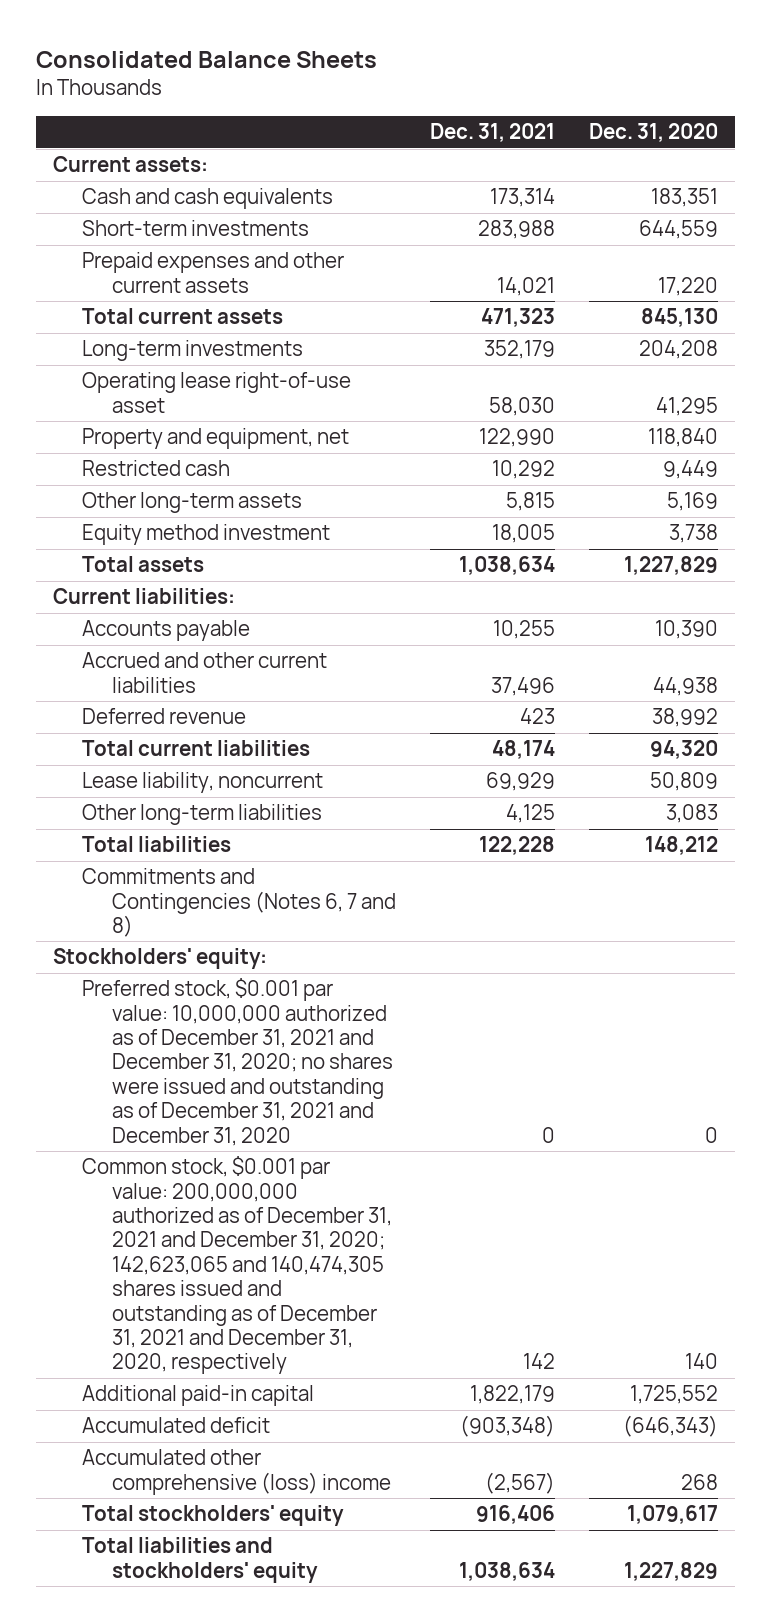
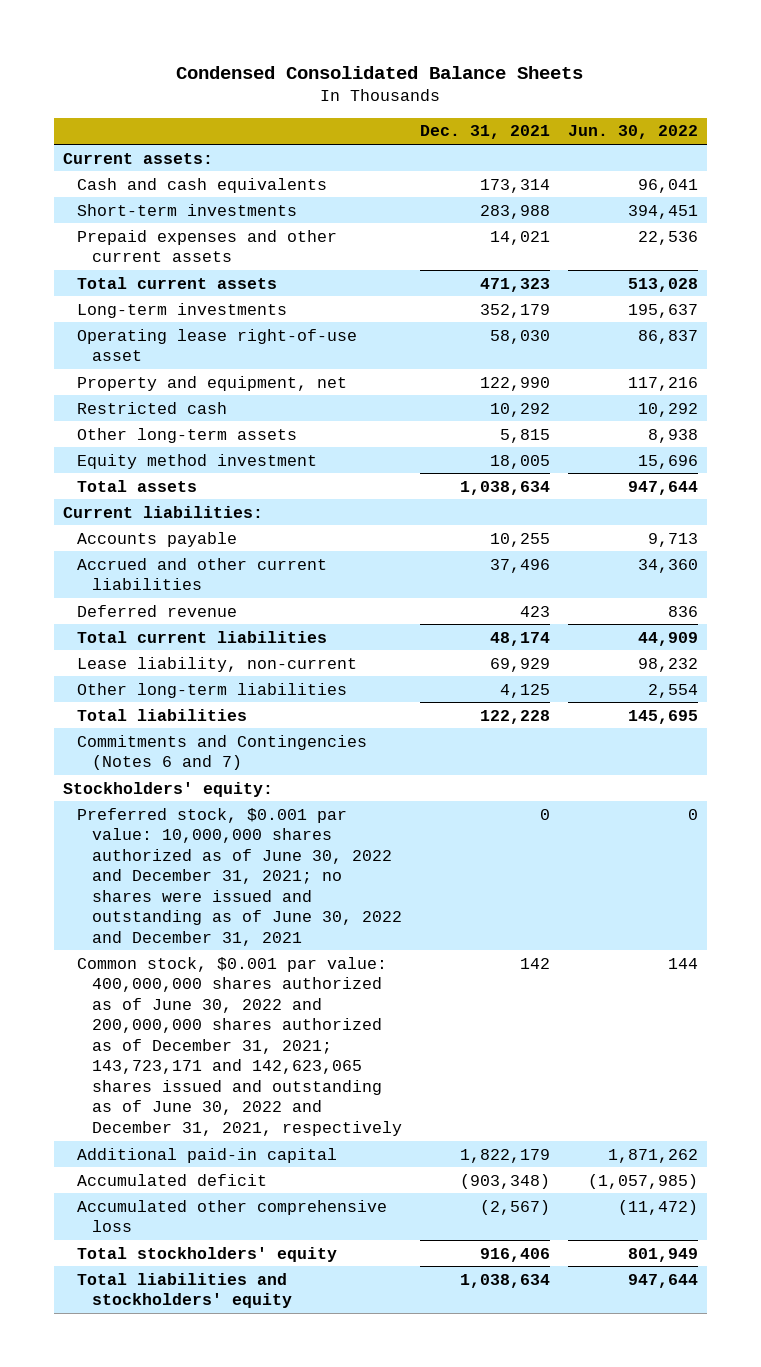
[36,50,378,68] Consolidated Balance Sheets -> [176,66,584,80] Condensed Consolidated Balance Sheets
[588,123,718,143] Dec. 31, 2020 -> none
none -> [567,125,698,140] Jun. 30, 2022
[82,772,324,794] Lease liability, noncurrent -> [77,656,358,672] Lease liability, non-current
[82,868,396,938] Commitments and Contingencies (Notes 6, 7 and 8) -> [77,734,368,771] Commitments and Contingencies (Notes 6 and 7)
[82,978,393,1146] Preferred stock, $0.001 par value: 10,000,000 authorized as of December 31, 2021 and December 31, 2020; no shares were issued and outstanding as of December 31, 2021 and December 31, 2020 -> [77,807,402,946] Preferred stock, $0.001 par value: 10,000,000 shares authorized as of June 30, 2022 and December 31, 2021; no shares were issued and outstanding as of June 30, 2022 and December 31, 2021
[82,1156,392,1375] Common stock, $0.001 par value: 200,000,000 authorized as of December 31, 2021 and December 31, 2020; 142,623,065 and 140,474,305 shares issued and outstanding as of December 31, 2021 and December 31, 2020, respectively -> [77,956,402,1136] Common stock, $0.001 par value: 400,000,000 shares authorized as of June 30, 2022 and 200,000,000 shares authorized as of December 31, 2021; 143,723,171 and 142,623,065 shares issued and outstanding as of June 30, 2022 and December 31, 2021, respectively
[82,1449,391,1495] Accumulated other comprehensive (loss) income -> [77,1199,388,1233] Accumulated other comprehensive loss

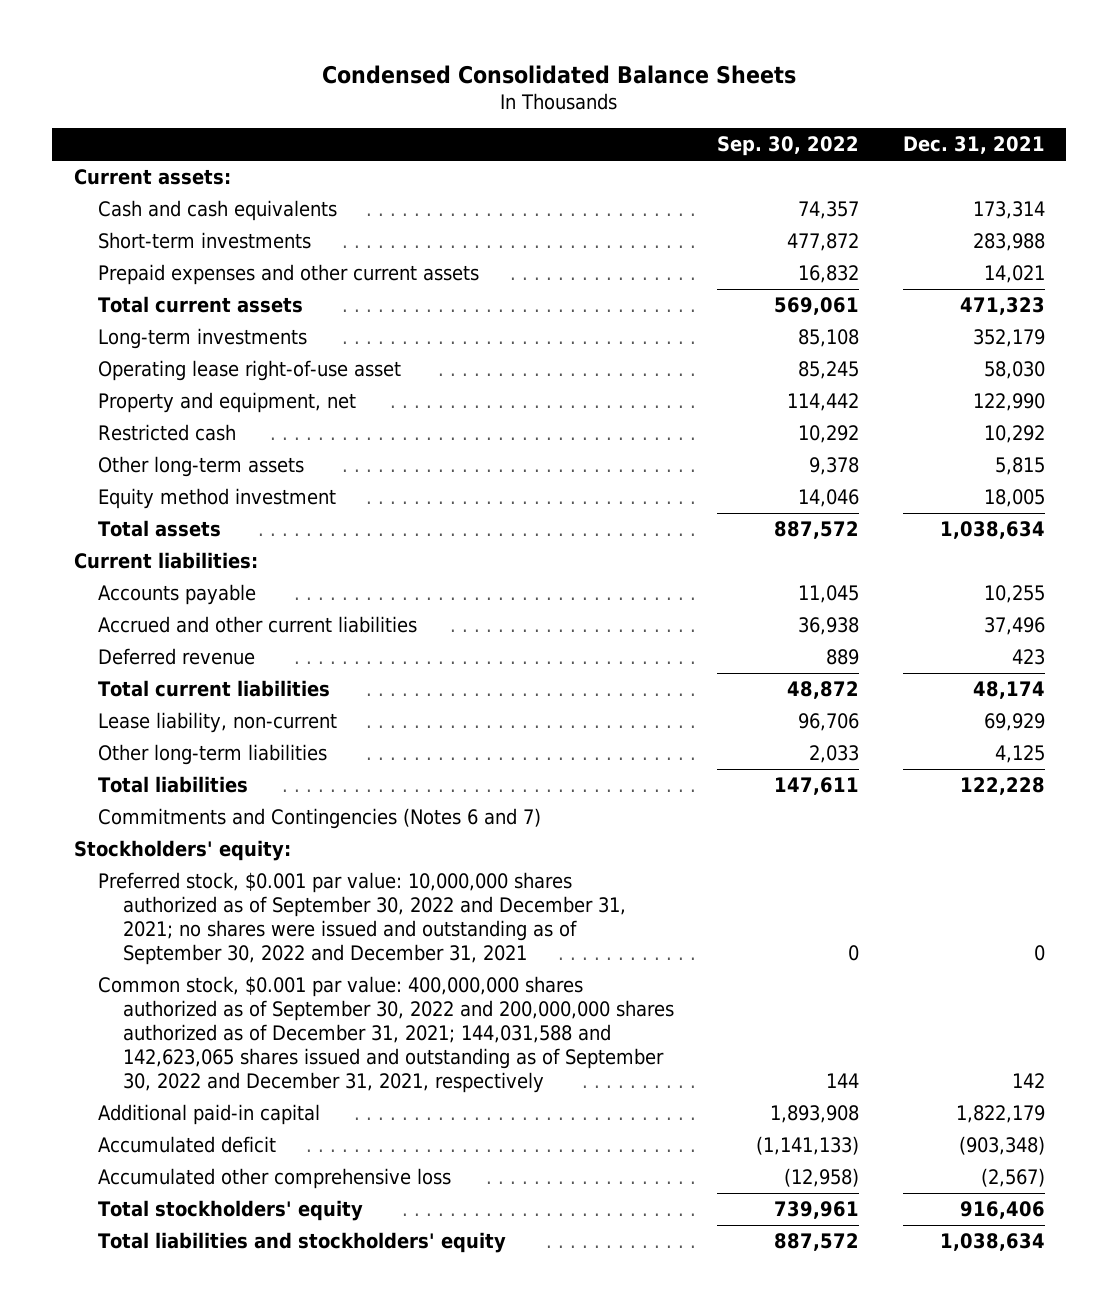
[567,125,698,140] Jun. 30, 2022 -> none
none -> [717,136,860,157] Sep. 30, 2022
[77,807,402,946] Preferred stock, $0.001 par value: 10,000,000 shares authorized as of June 30, 2022 and December 31, 2021; no shares were issued and outstanding as of June 30, 2022 and December 31, 2021 -> [98,872,626,966] Preferred stock, $0.001 par value: 10,000,000 shares authorized as of September 30, 2022 and December 31, 2021; no shares were issued and outstanding as of September 30, 2022 and December 31, 2021
[77,956,402,1136] Common stock, $0.001 par value: 400,000,000 shares authorized as of June 30, 2022 and 200,000,000 shares authorized as of December 31, 2021; 143,723,171 and 142,623,065 shares issued and outstanding as of June 30, 2022 and December 31, 2021, respectively -> [98,976,674,1094] Common stock, $0.001 par value: 400,000,000 shares authorized as of September 30, 2022 and 200,000,000 shares authorized as of December 31, 2021; 144,031,588 and 142,623,065 shares issued and outstanding as of September 30, 2022 and December 31, 2021, respectively

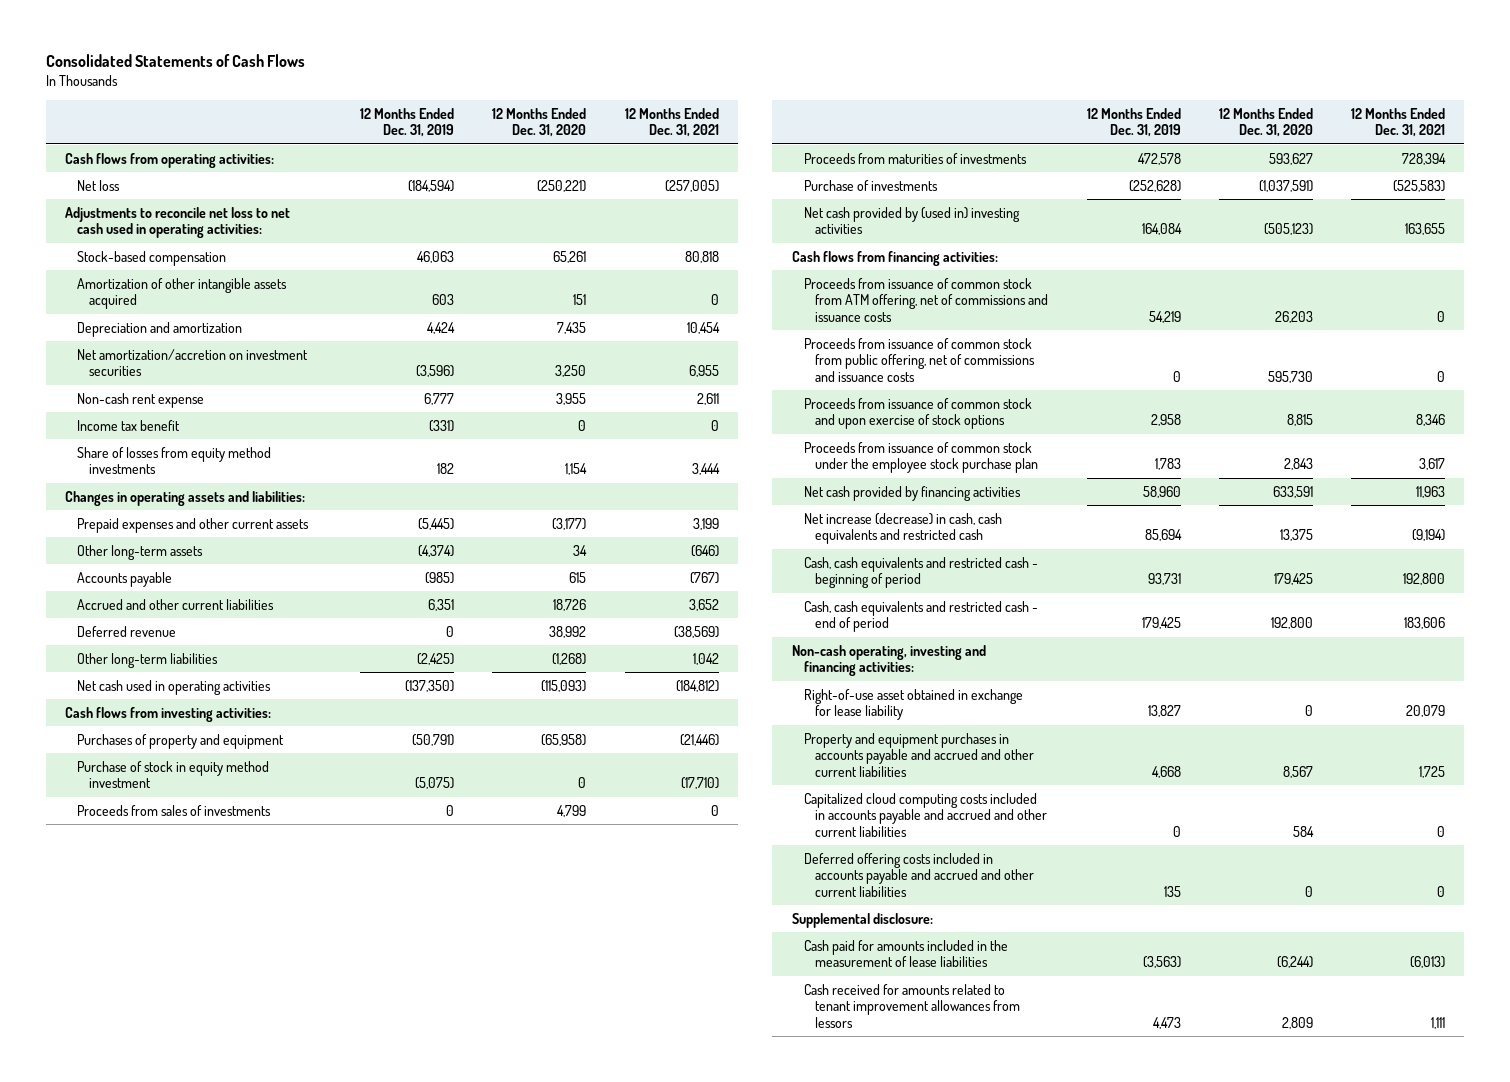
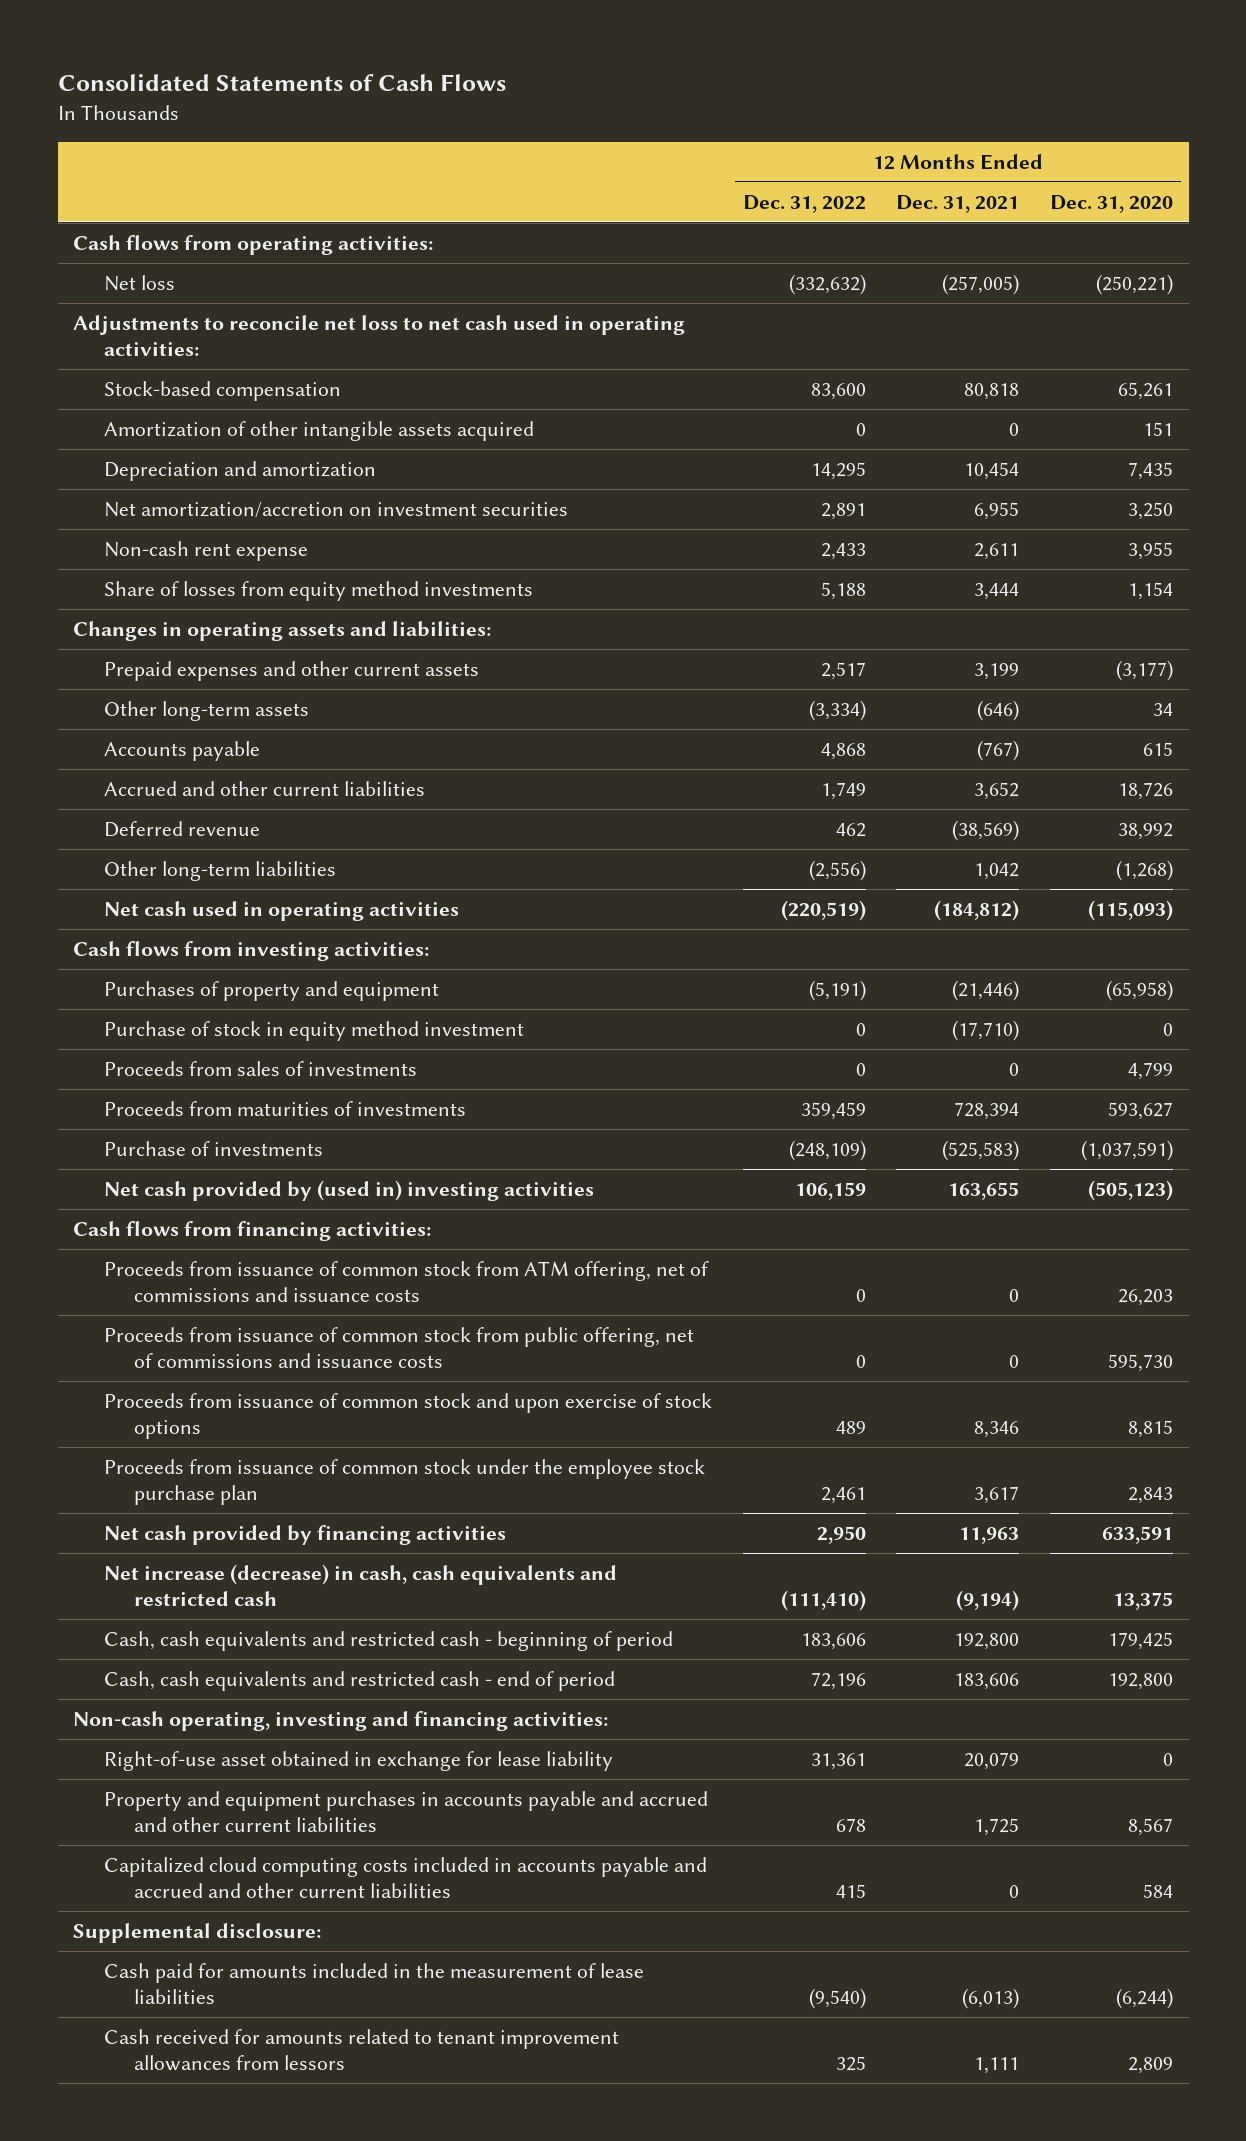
[360,107,455,138] 12 Months Ended Dec. 31, 2019 -> none
none -> [742,194,866,213] Dec. 31, 2022
[76,419,180,431] Income tax benefit -> none
[803,852,1035,898] Deferred offering costs included in accounts payable and accrued and other current liabilities -> none

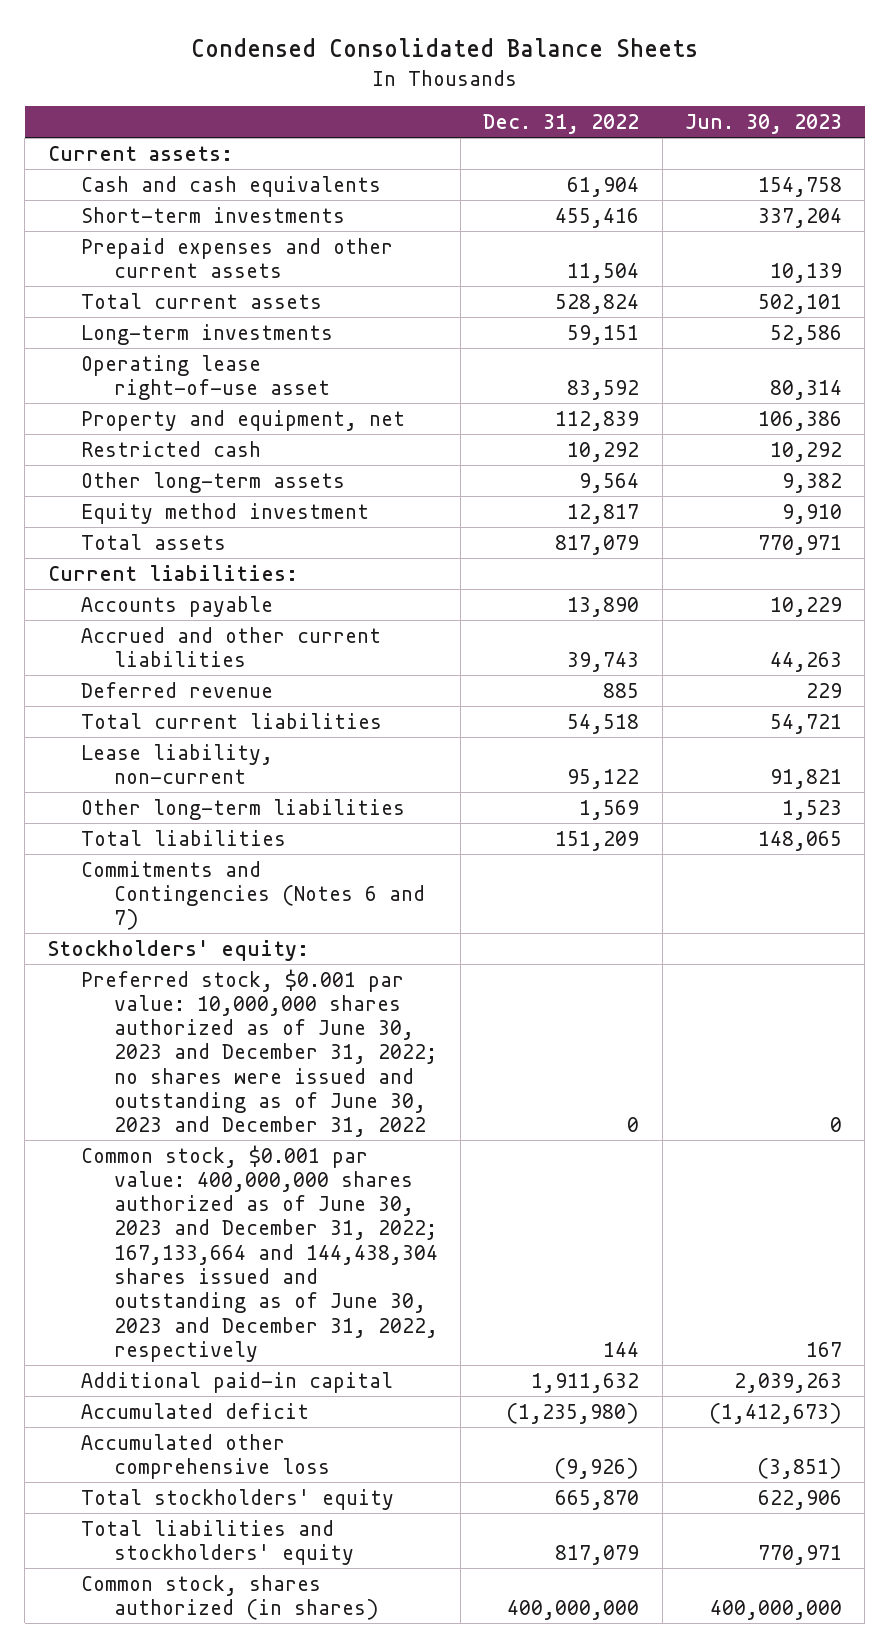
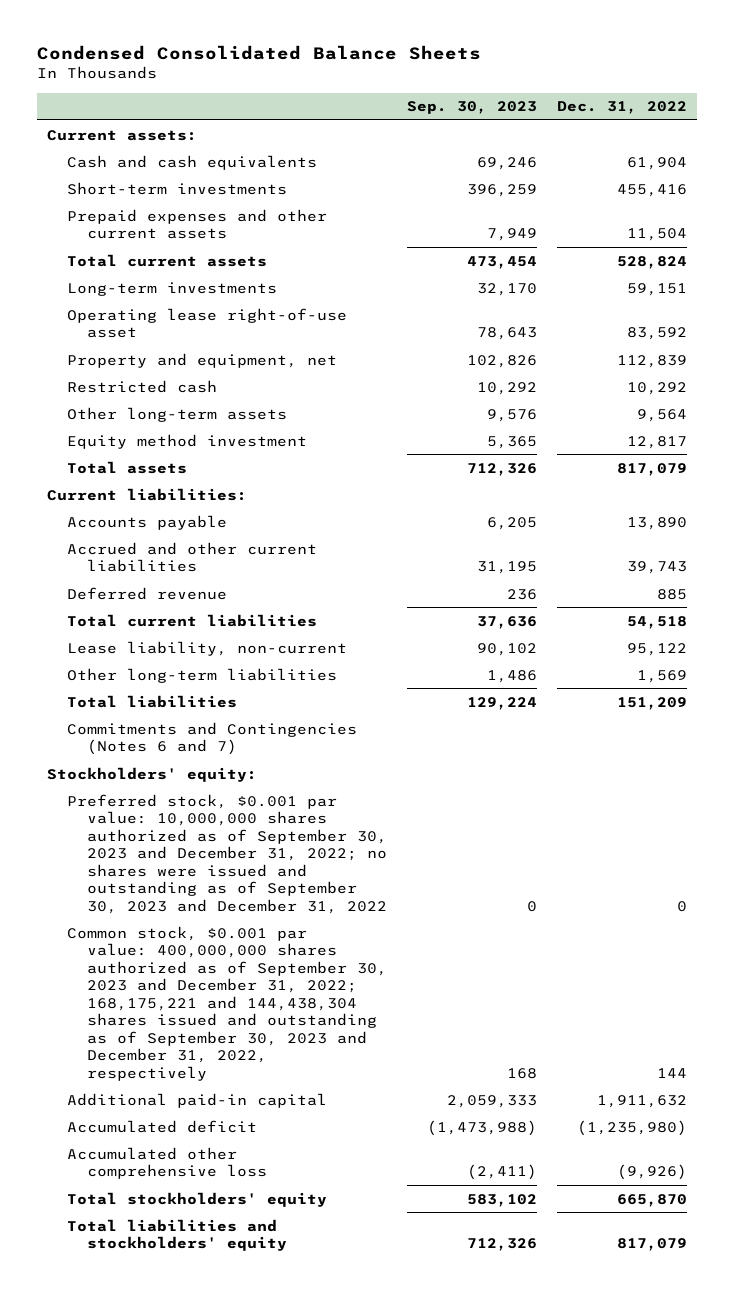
[685,114,843,135] Jun. 30, 2023 -> none
none -> [406,101,537,115] Sep. 30, 2023
[80,968,437,1138] Preferred stock, $0.001 par value: 10,000,000 shares authorized as of June 30, 2023 and December 31, 2022; no shares were issued and outstanding as of June 30, 2023 and December 31, 2022 -> [66,793,387,914] Preferred stock, $0.001 par value: 10,000,000 shares authorized as of September 30, 2023 and December 31, 2022; no shares were issued and outstanding as of September 30, 2023 and December 31, 2022
[80,1144,438,1362] Common stock, $0.001 par value: 400,000,000 shares authorized as of June 30, 2023 and December 31, 2022; 167,133,664 and 144,438,304 shares issued and outstanding as of June 30, 2023 and December 31, 2022, respectively -> [66,925,387,1081] Common stock, $0.001 par value: 400,000,000 shares authorized as of September 30, 2023 and December 31, 2022; 168,175,221 and 144,438,304 shares issued and outstanding as of September 30, 2023 and December 31, 2022, respectively
[80,1574,379,1620] Common stock, shares authorized (in shares) -> none

